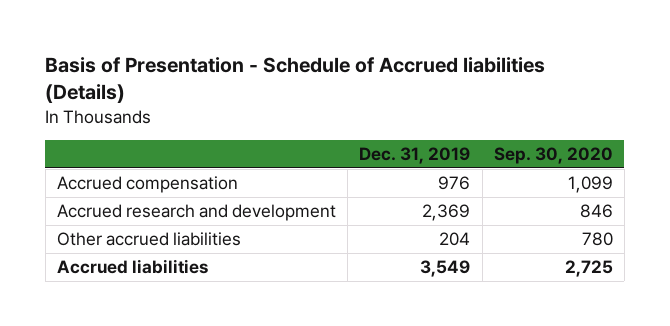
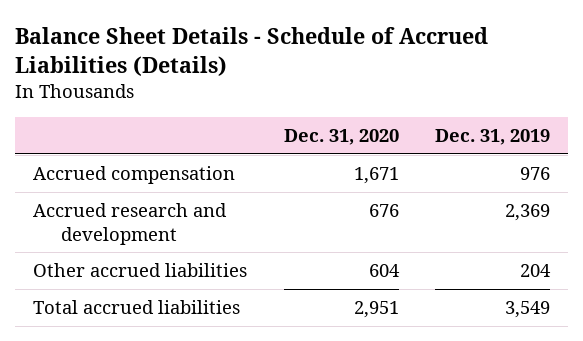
[45,57,546,104] Basis of Presentation - Schedule of Accrued liabilities (Details) -> [15,27,489,77] Balance Sheet Details - Schedule of Accrued Liabilities (Details)
[493,146,613,164] Sep. 30, 2020 -> none
none -> [283,129,399,146] Dec. 31, 2020
[57,258,209,274] Accrued liabilities -> [33,300,241,315] Total accrued liabilities

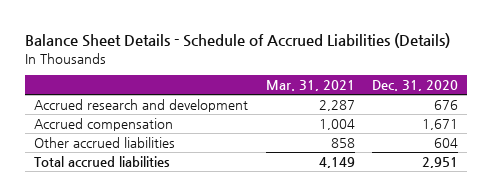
[435,129,551,146] Dec. 31, 2019 -> none
none -> [265,80,355,92] Mar. 31, 2021
[33,166,236,185] Accrued compensation -> [33,117,173,131] Accrued compensation

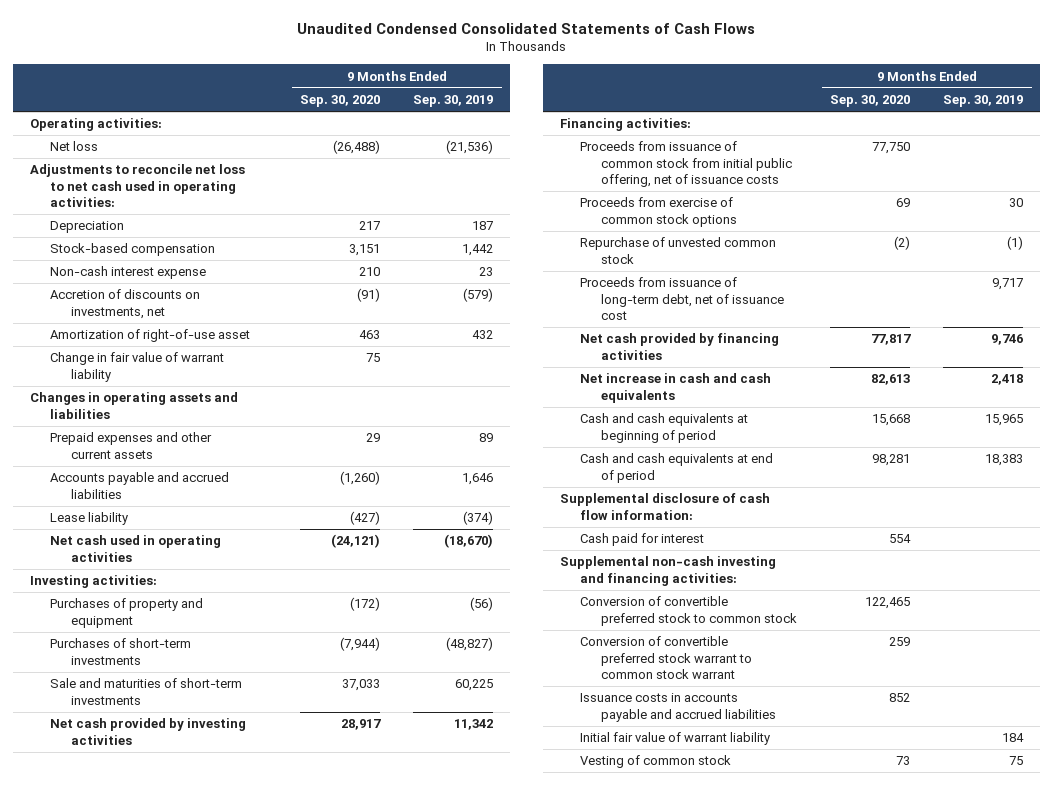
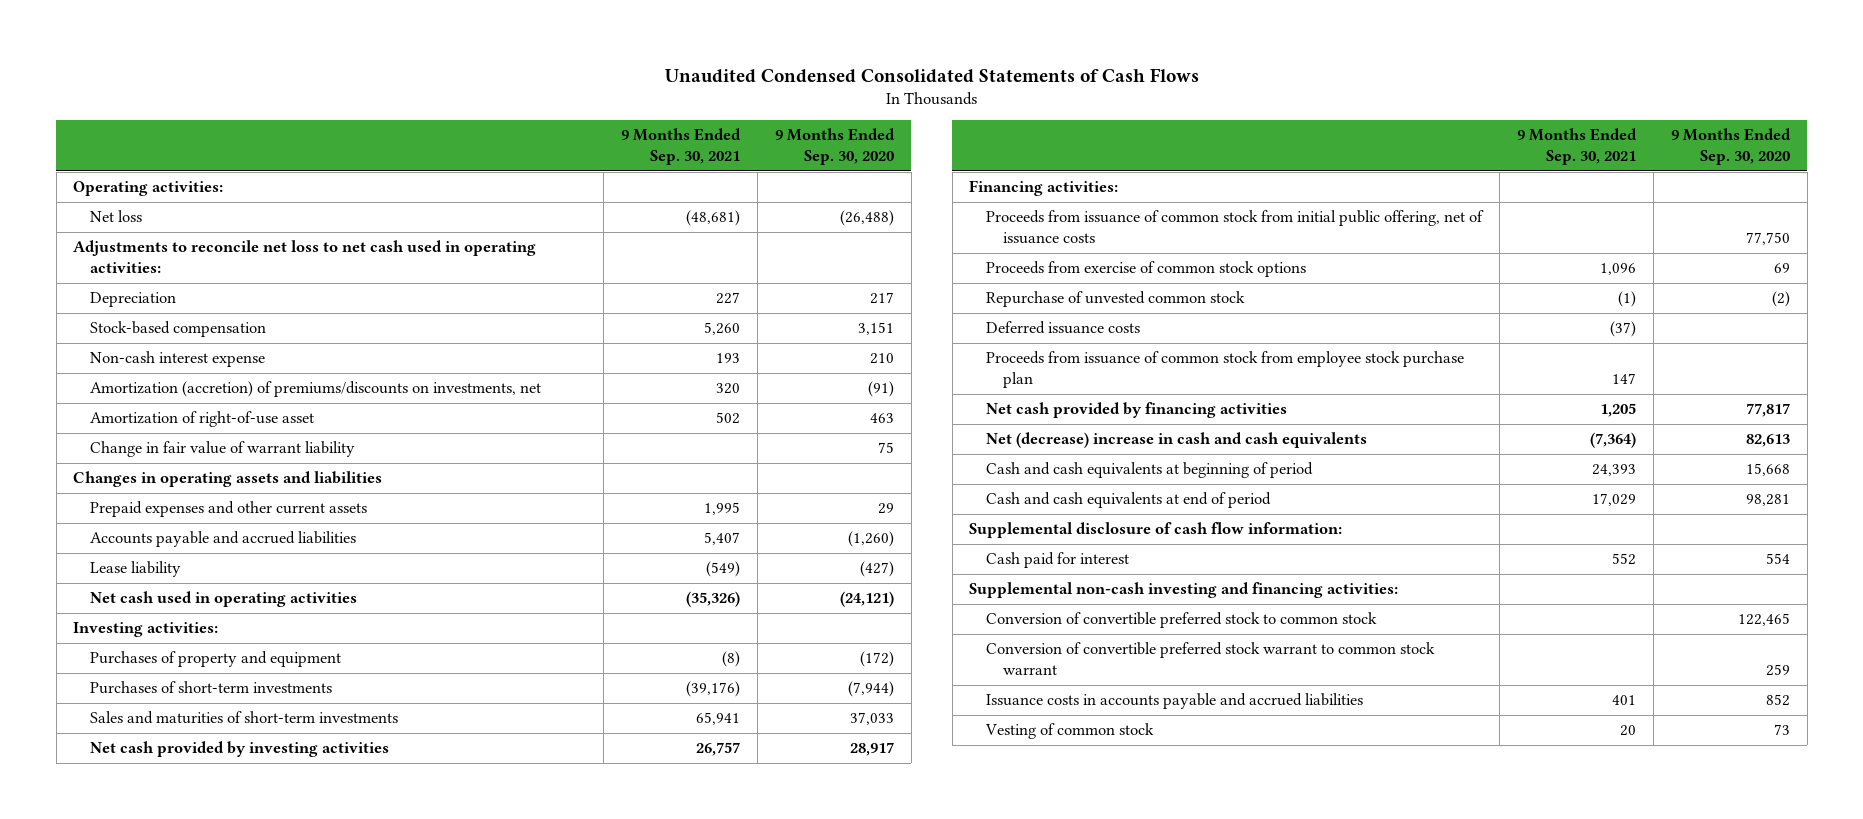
[413,95,494,108] Sep. 30, 2019 -> none
none -> [621,128,742,166] 9 Months Ended Sep. 30, 2021
[50,289,201,319] Accretion of discounts on investments, net -> [90,381,542,398] Amortization (accretion) of premiums/discounts on investments, net
[50,678,243,705] Sale and maturities of short-term investments -> [90,711,399,725] Sales and maturities of short-term investments
[580,277,785,321] Proceeds from issuance of long-term debt, net of issuance cost -> none
none -> [986,321,1141,335] Deferred issuance costs
none -> [986,351,1465,389] Proceeds from issuance of common stock from employee stock purchase plan
[580,373,772,403] Net increase in cash and cash equivalents -> [986,432,1368,449] Net (decrease) increase in cash and cash equivalents
[580,732,771,746] Initial fair value of warrant liability -> none

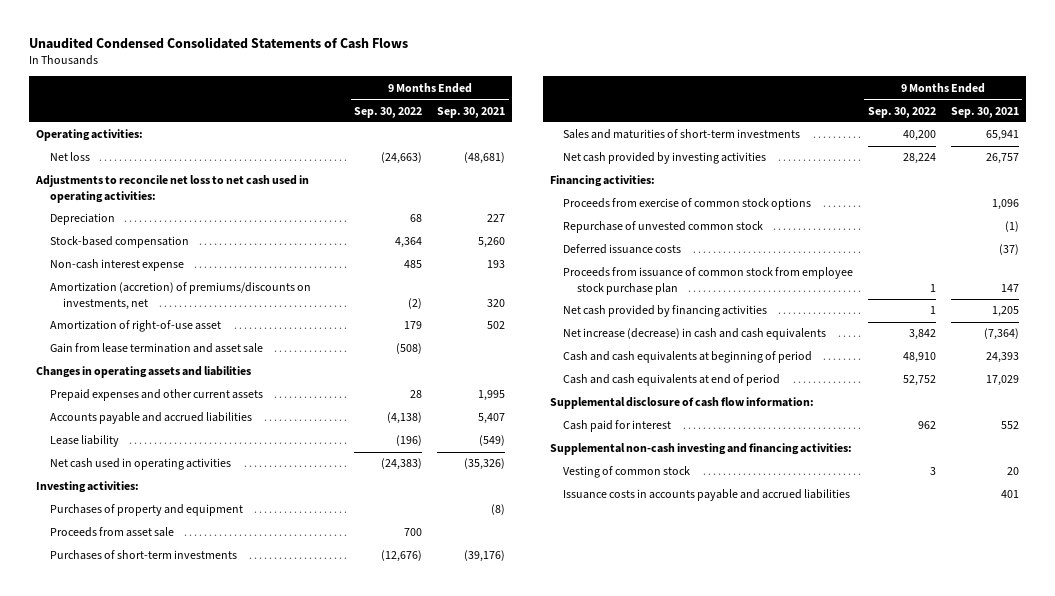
[774,128,895,166] 9 Months Ended Sep. 30, 2020 -> none
none -> [354,106,423,118] Sep. 30, 2022
[90,441,356,458] Change in fair value of warrant liability -> none
none -> [49,343,263,354] Gain from lease termination and asset sale
none -> [49,527,174,538] Proceeds from asset sale
[986,210,1485,245] Proceeds from issuance of common stock from initial public offering, net of issuance costs -> none
[986,432,1368,449] Net (decrease) increase in cash and cash equivalents -> [563,328,827,341] Net increase (decrease) in cash and cash equivalents
[986,612,1378,629] Conversion of convertible preferred stock to common stock -> none
[986,642,1436,676] Conversion of convertible preferred stock warrant to common stock warrant -> none
[986,693,1364,710] Issuance costs in accounts payable and accrued liabilities -> [563,489,851,502] Issuance costs in accounts payable and accrued liabilities

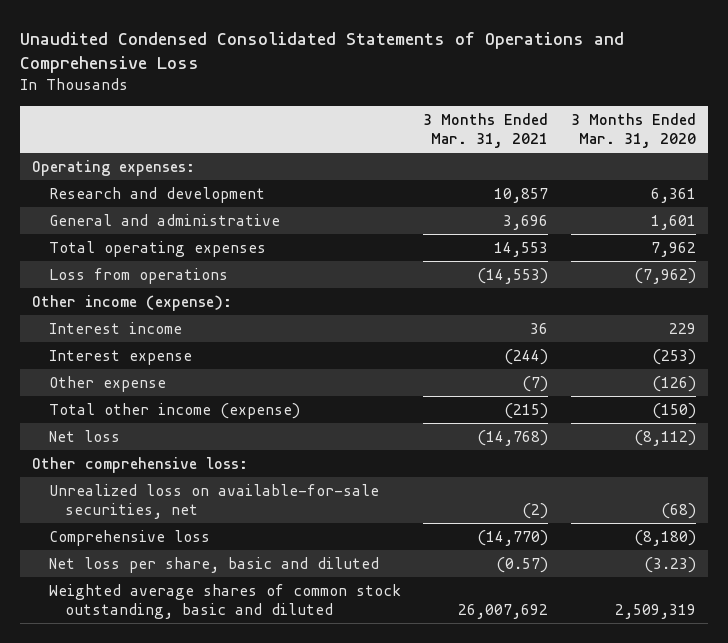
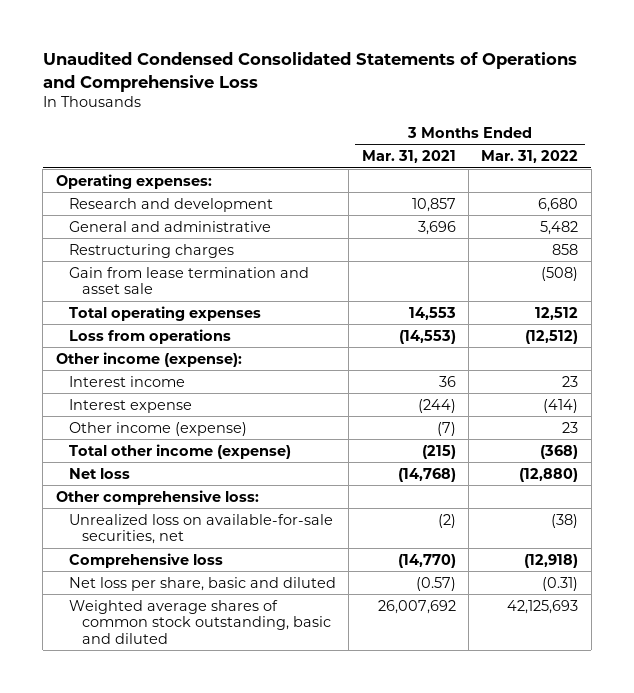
[571,112,697,149] 3 Months Ended Mar. 31, 2020 -> none
none -> [481,150,579,164] Mar. 31, 2022
none -> [68,243,234,258] Restructuring charges
none -> [68,266,309,295] Gain from lease termination and asset sale
[48,375,166,392] Other expense -> [68,421,247,436] Other income (expense)

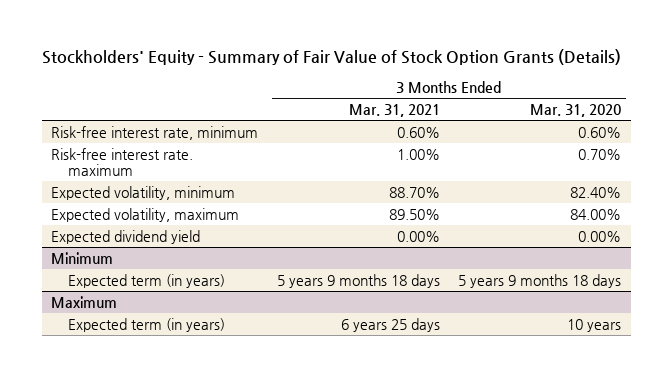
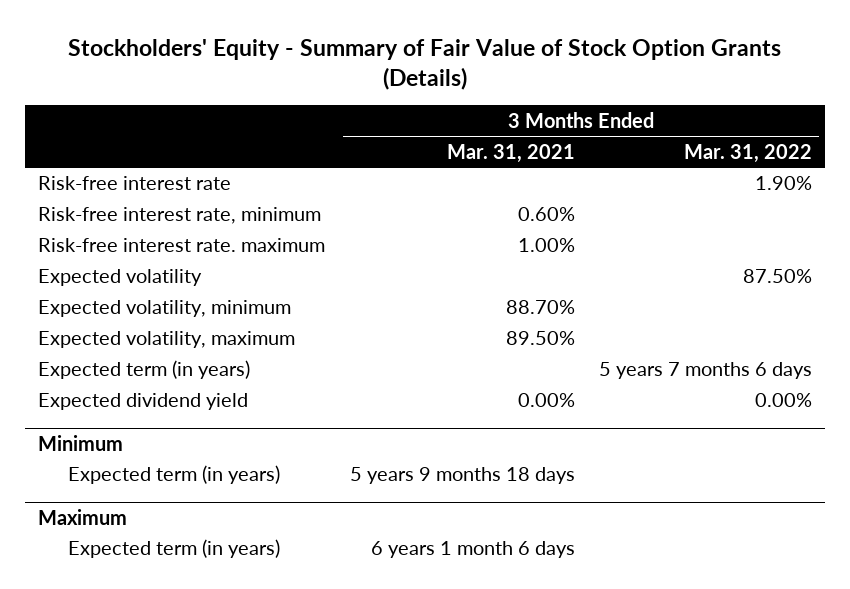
[530,103,622,117] Mar. 31, 2020 -> none
none -> [684,143,813,163] Mar. 31, 2022
none -> [37,176,231,191] Risk-free interest rate
none -> [37,269,202,287] Expected volatility
none -> [37,360,250,380] Expected term (in years)
[340,317,440,332] 6 years 25 days -> [370,541,575,559] 6 years 1 month 6 days

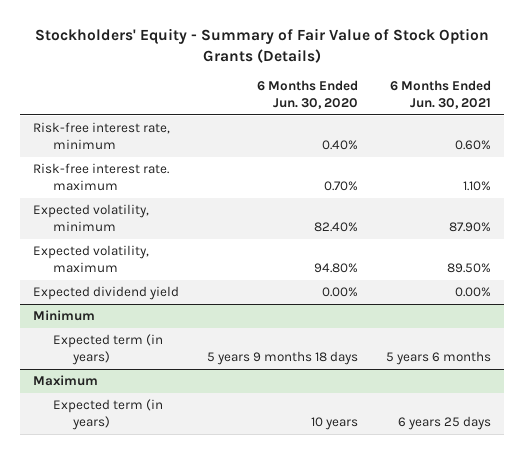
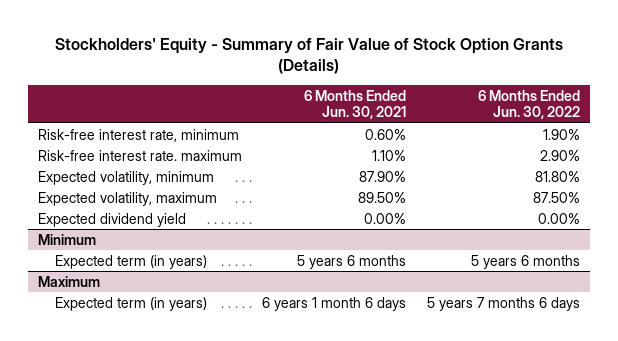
[256,80,358,110] 6 Months Ended Jun. 30, 2020 -> none
none -> [477,89,580,120] 6 Months Ended Jun. 30, 2022
[397,415,491,430] 6 years 25 days -> [262,296,407,311] 6 years 1 month 6 days

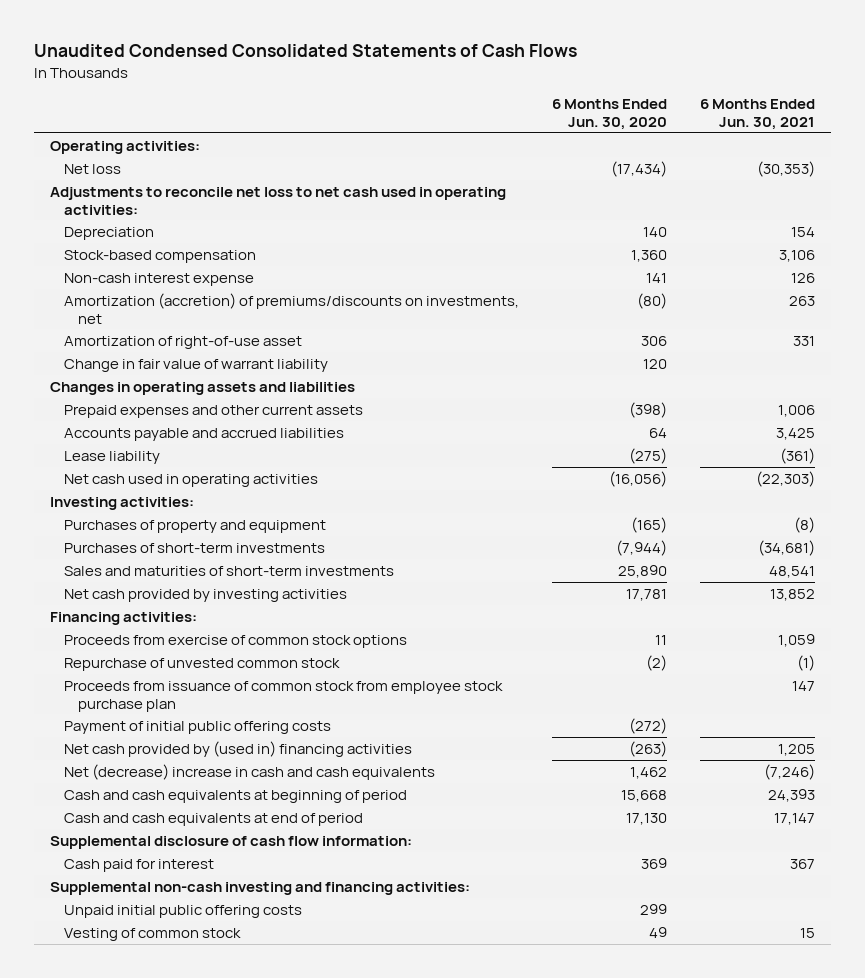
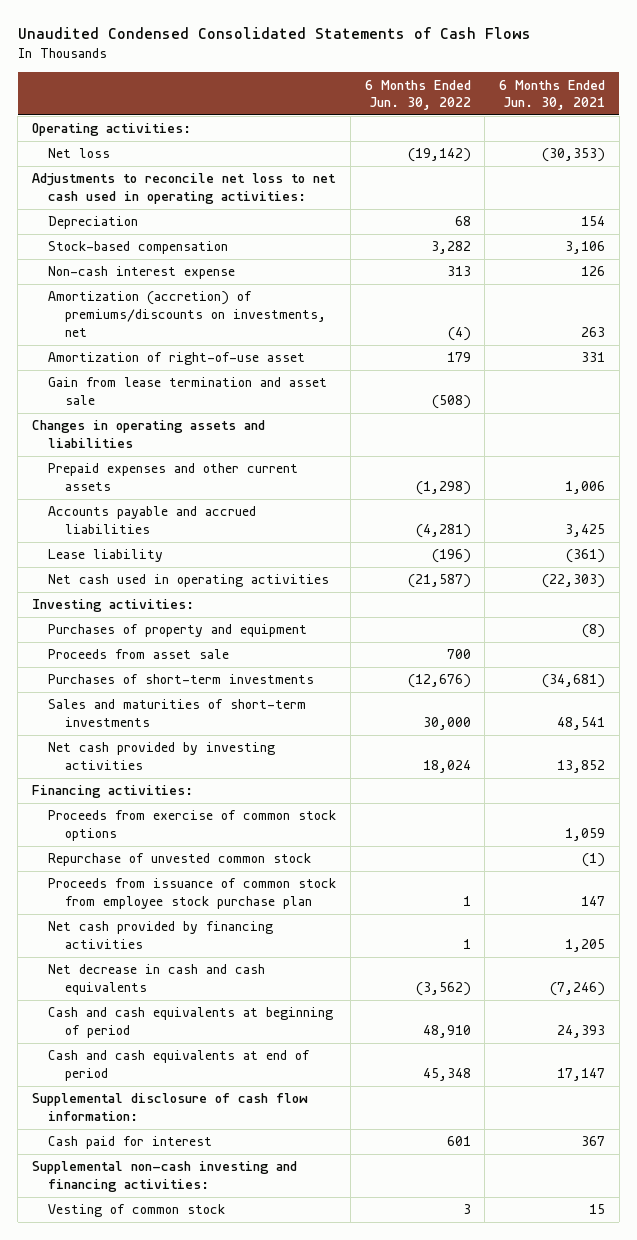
[552,99,668,131] 6 Months Ended Jun. 30, 2020 -> none
none -> [364,79,471,111] 6 Months Ended Jun. 30, 2022
[64,358,329,372] Change in fair value of warrant liability -> none
none -> [48,377,328,406] Gain from lease termination and asset sale
none -> [48,649,230,660] Proceeds from asset sale
[64,720,332,734] Payment of initial public offering costs -> none
[64,740,413,757] Net cash provided by (used in) financing activities -> [48,921,274,950] Net cash provided by financing activities
[64,763,436,780] Net (decrease) increase in cash and cash equivalents -> [48,964,266,996] Net decrease in cash and cash equivalents
[64,904,303,918] Unpaid initial public offering costs -> none

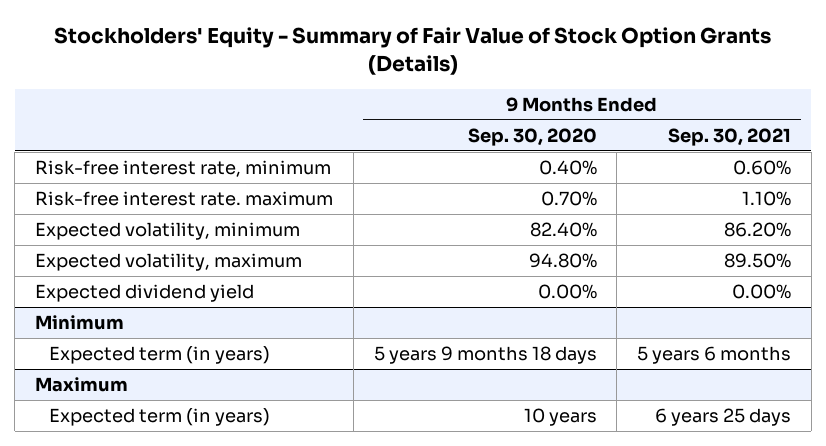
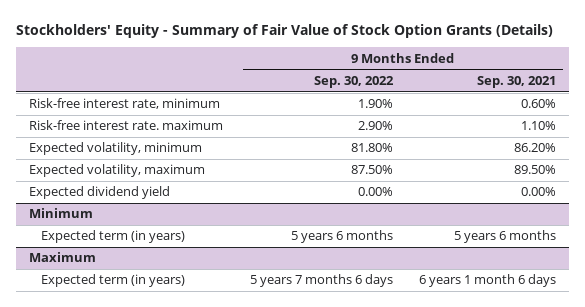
[467,127,597,146] Sep. 30, 2020 -> none
none -> [313,76,394,89] Sep. 30, 2022
[655,408,792,427] 6 years 25 days -> [419,274,557,288] 6 years 1 month 6 days

